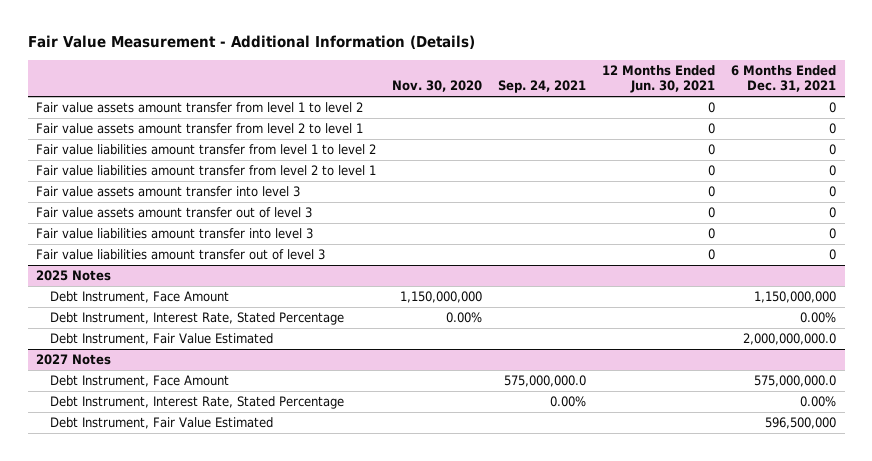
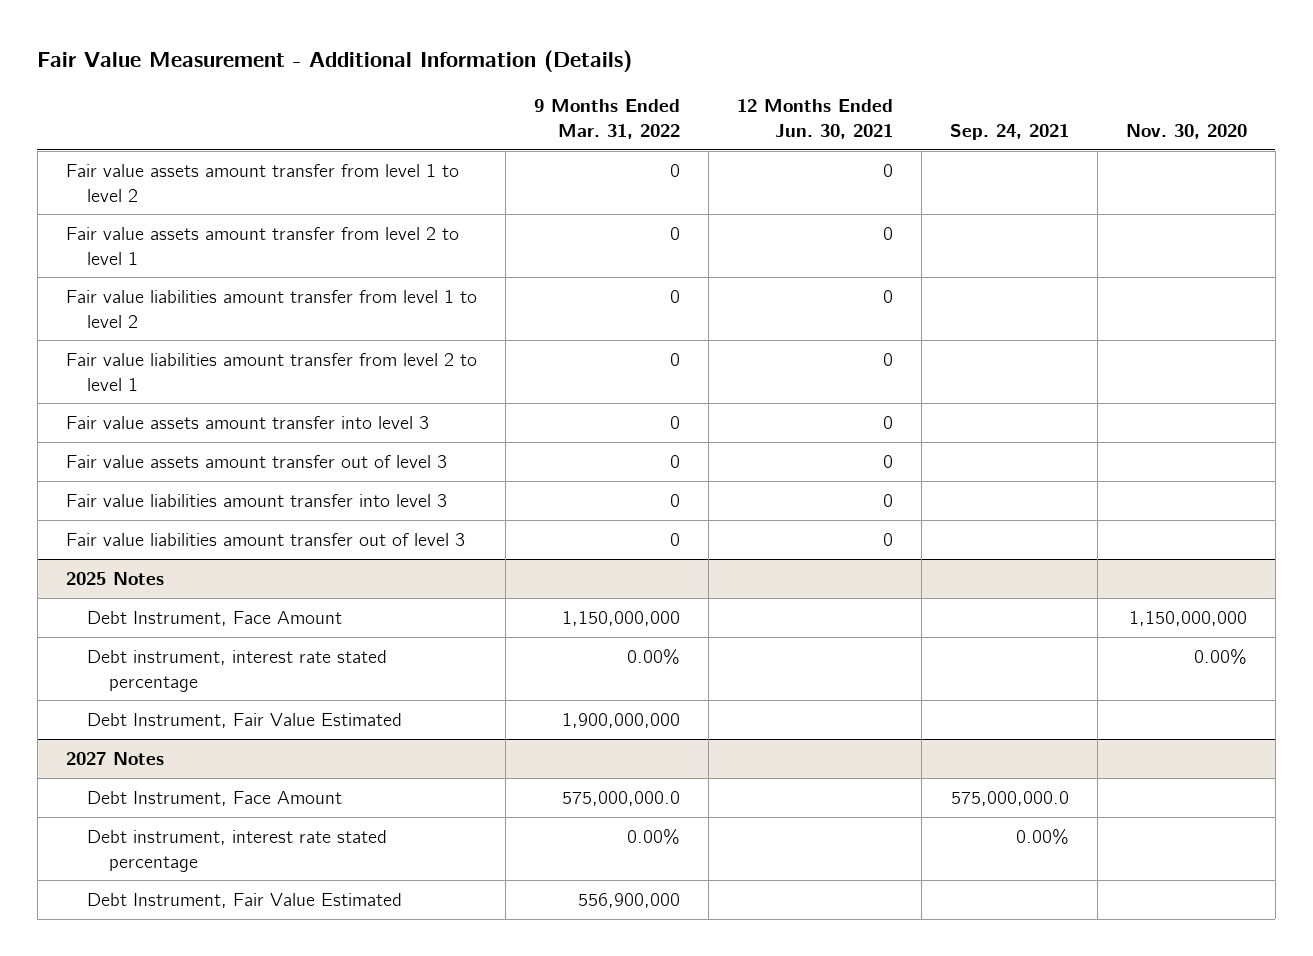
[731,64,837,93] 6 Months Ended Dec. 31, 2021 -> none
none -> [533,99,680,139] 9 Months Ended Mar. 31, 2022
[49,311,344,325] Debt Instrument, Interest Rate, Stated Percentage -> [87,650,388,692] Debt instrument, interest rate stated percentage
[49,395,344,409] Debt Instrument, Interest Rate, Stated Percentage -> [87,830,388,872] Debt instrument, interest rate stated percentage

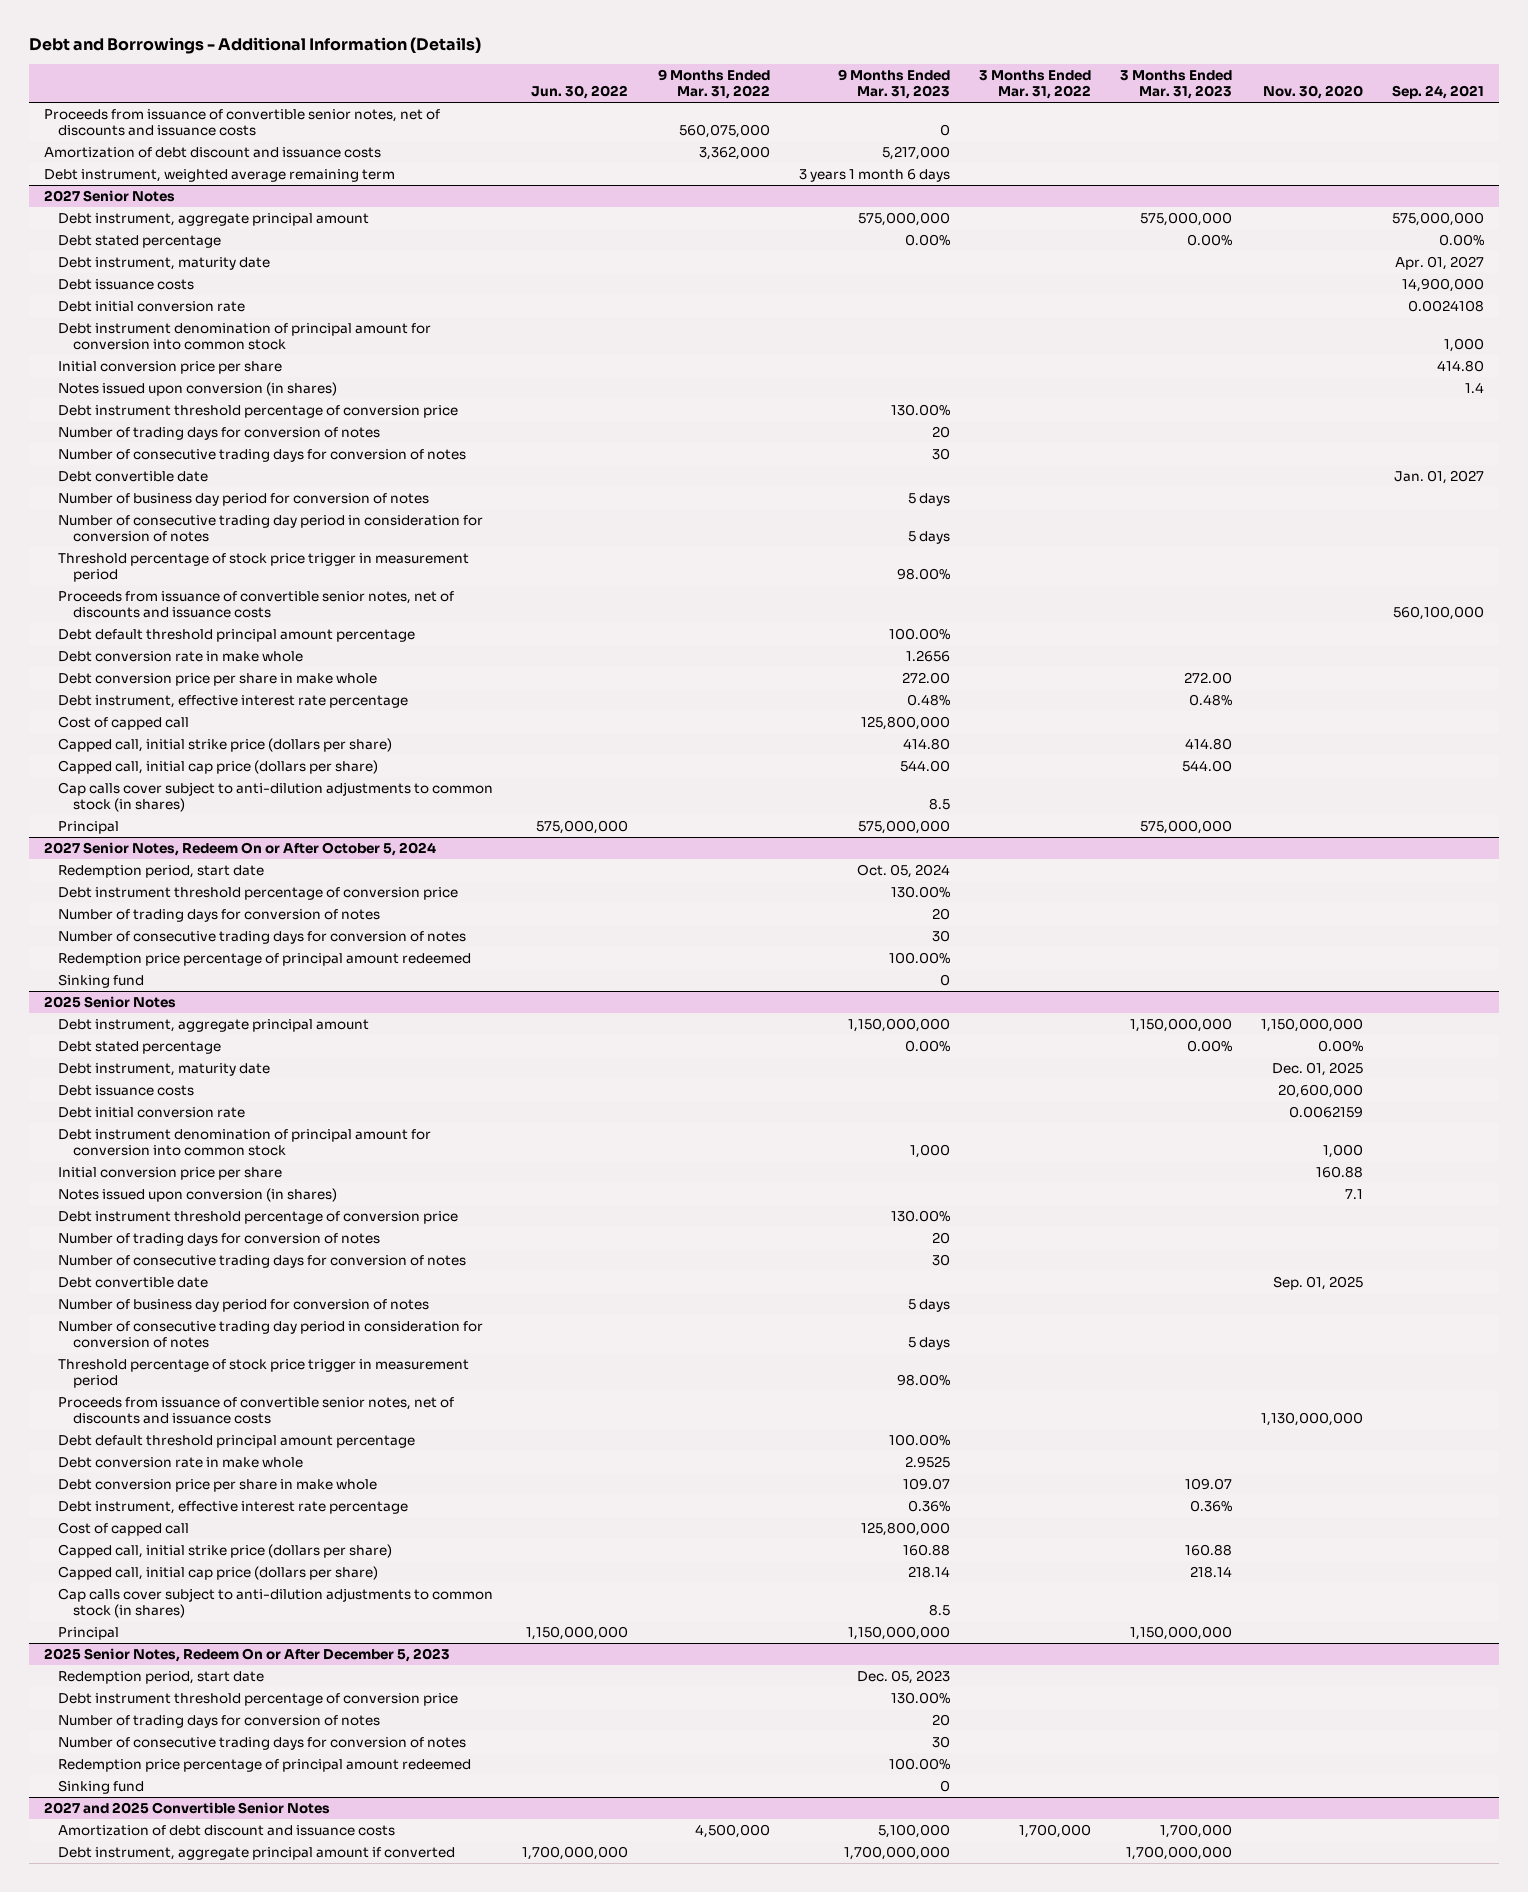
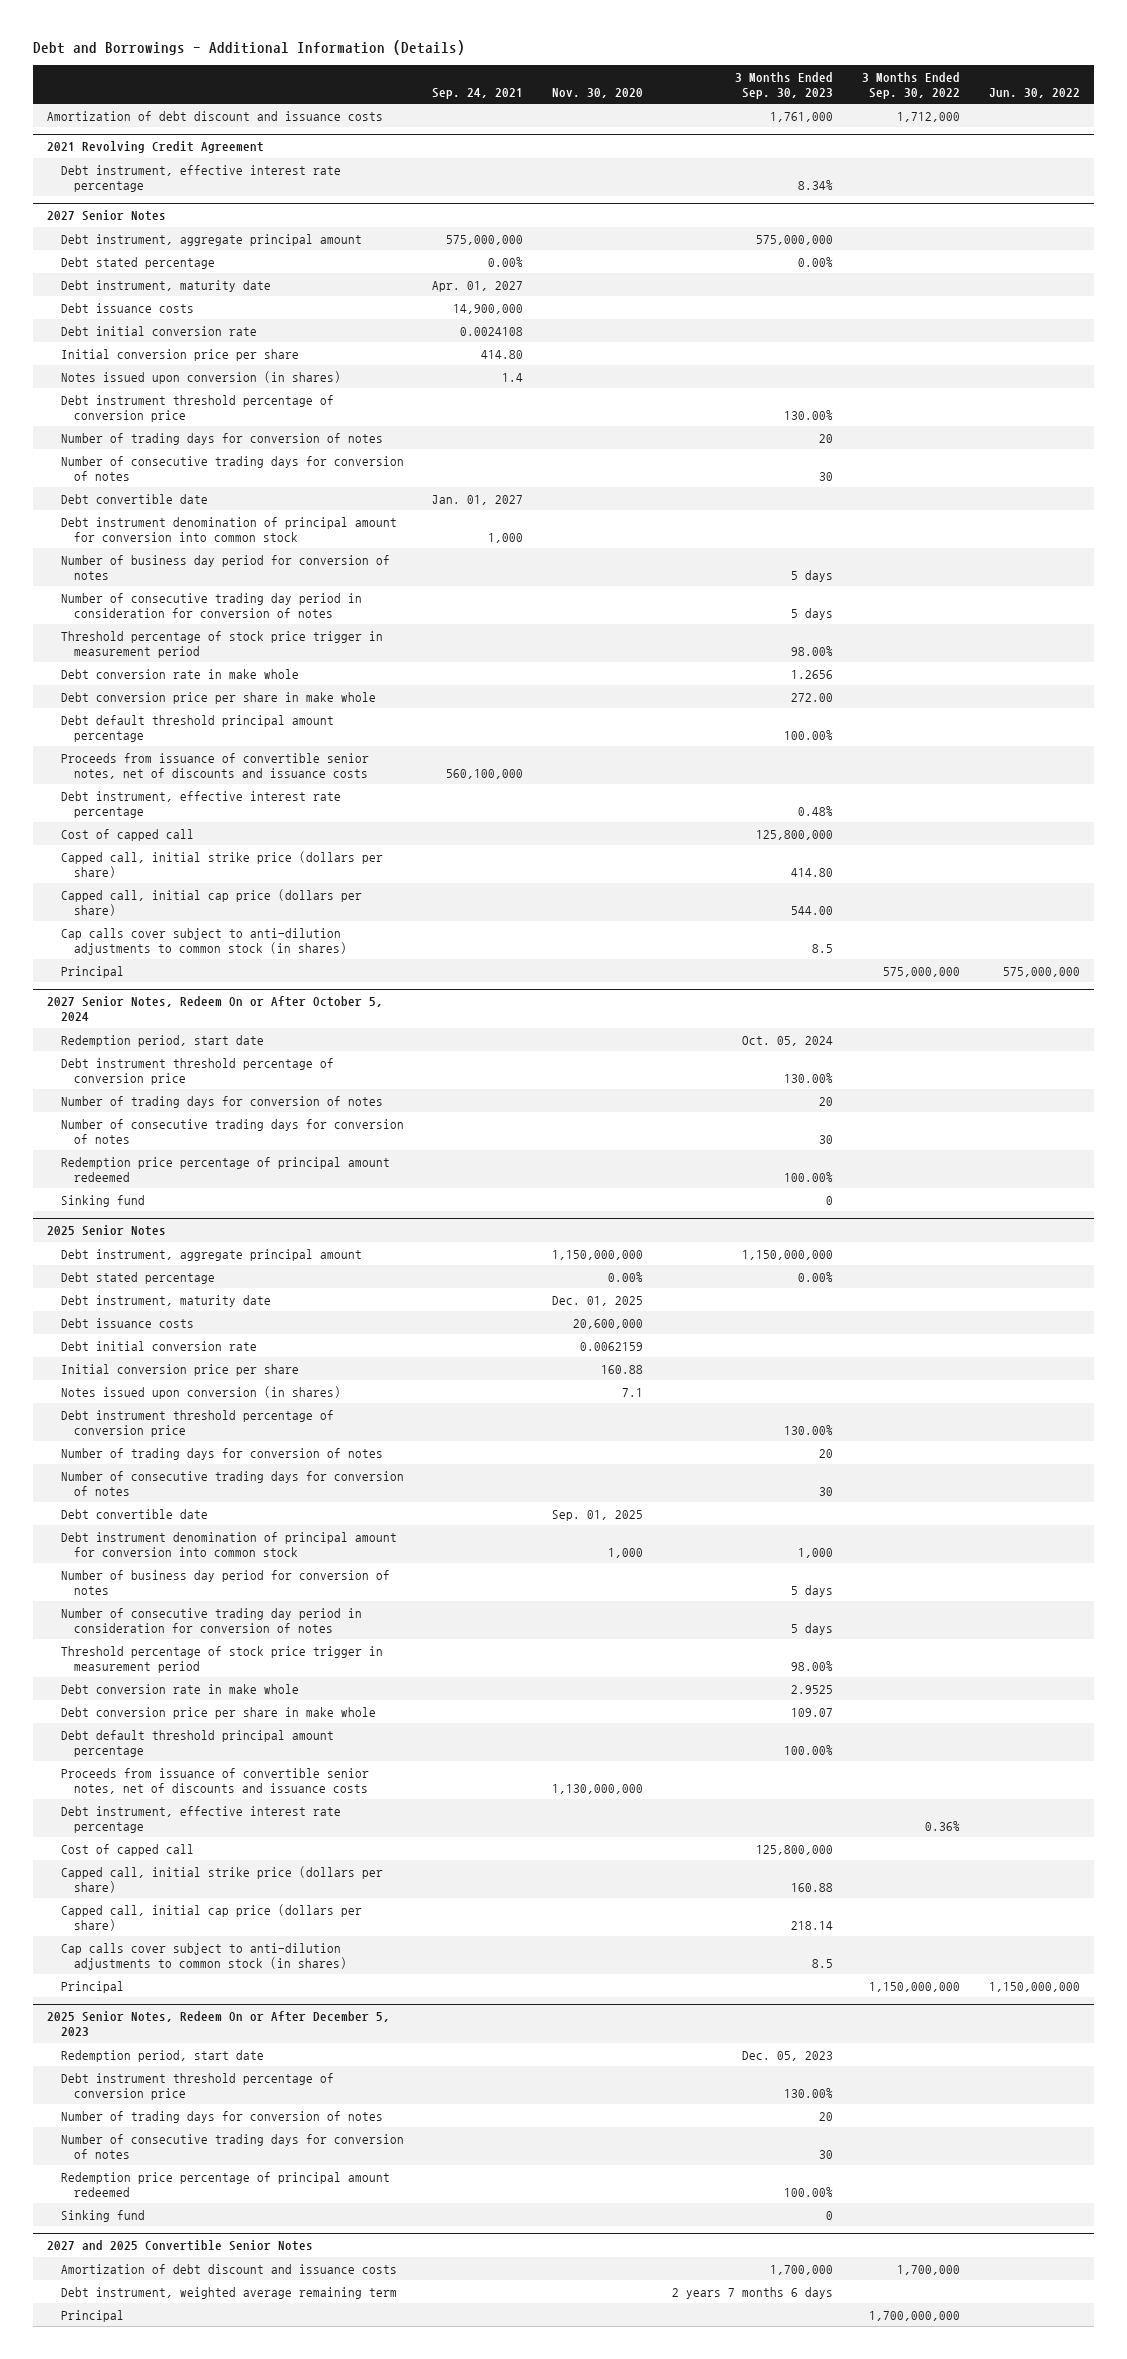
[657,69,770,100] 9 Months Ended Mar. 31, 2022 -> none
[837,69,950,100] 9 Months Ended Mar. 31, 2023 -> none
[978,70,1091,100] 3 Months Ended Mar. 31, 2022 -> none
[1120,70,1233,100] 3 Months Ended Mar. 31, 2023 -> none
none -> [735,71,834,99] 3 Months Ended Sep. 30, 2023
none -> [862,71,961,99] 3 Months Ended Sep. 30, 2022
[43,109,440,137] Proceeds from issuance of convertible senior notes, net of discounts and issuance costs -> none
[43,169,395,183] Debt instrument, weighted average remaining term -> none
none -> [47,141,265,154] 2021 Revolving Credit Agreement
none -> [60,164,341,192] Debt instrument, effective interest rate percentage
[58,323,432,351] Debt instrument denomination of principal amount for conversion into common stock -> [60,516,397,542] Debt instrument denomination of principal amount for conversion into common stock
[58,629,416,643] Debt default threshold principal amount percentage -> [60,714,334,742] Debt default threshold principal amount percentage
[58,591,455,619] Proceeds from issuance of convertible senior notes, net of discounts and issuance costs -> [60,752,369,779] Proceeds from issuance of convertible senior notes, net of discounts and issuance costs
[58,1129,432,1157] Debt instrument denomination of principal amount for conversion into common stock -> [60,1531,397,1557] Debt instrument denomination of principal amount for conversion into common stock
[58,1435,416,1449] Debt default threshold principal amount percentage -> [60,1729,334,1757] Debt default threshold principal amount percentage
[58,1397,455,1425] Proceeds from issuance of convertible senior notes, net of discounts and issuance costs -> [60,1767,369,1794] Proceeds from issuance of convertible senior notes, net of discounts and issuance costs
[58,1847,456,1861] Debt instrument, aggregate principal amount if converted -> none
none -> [60,2286,397,2299] Debt instrument, weighted average remaining term
none -> [60,2309,124,2322] Principal

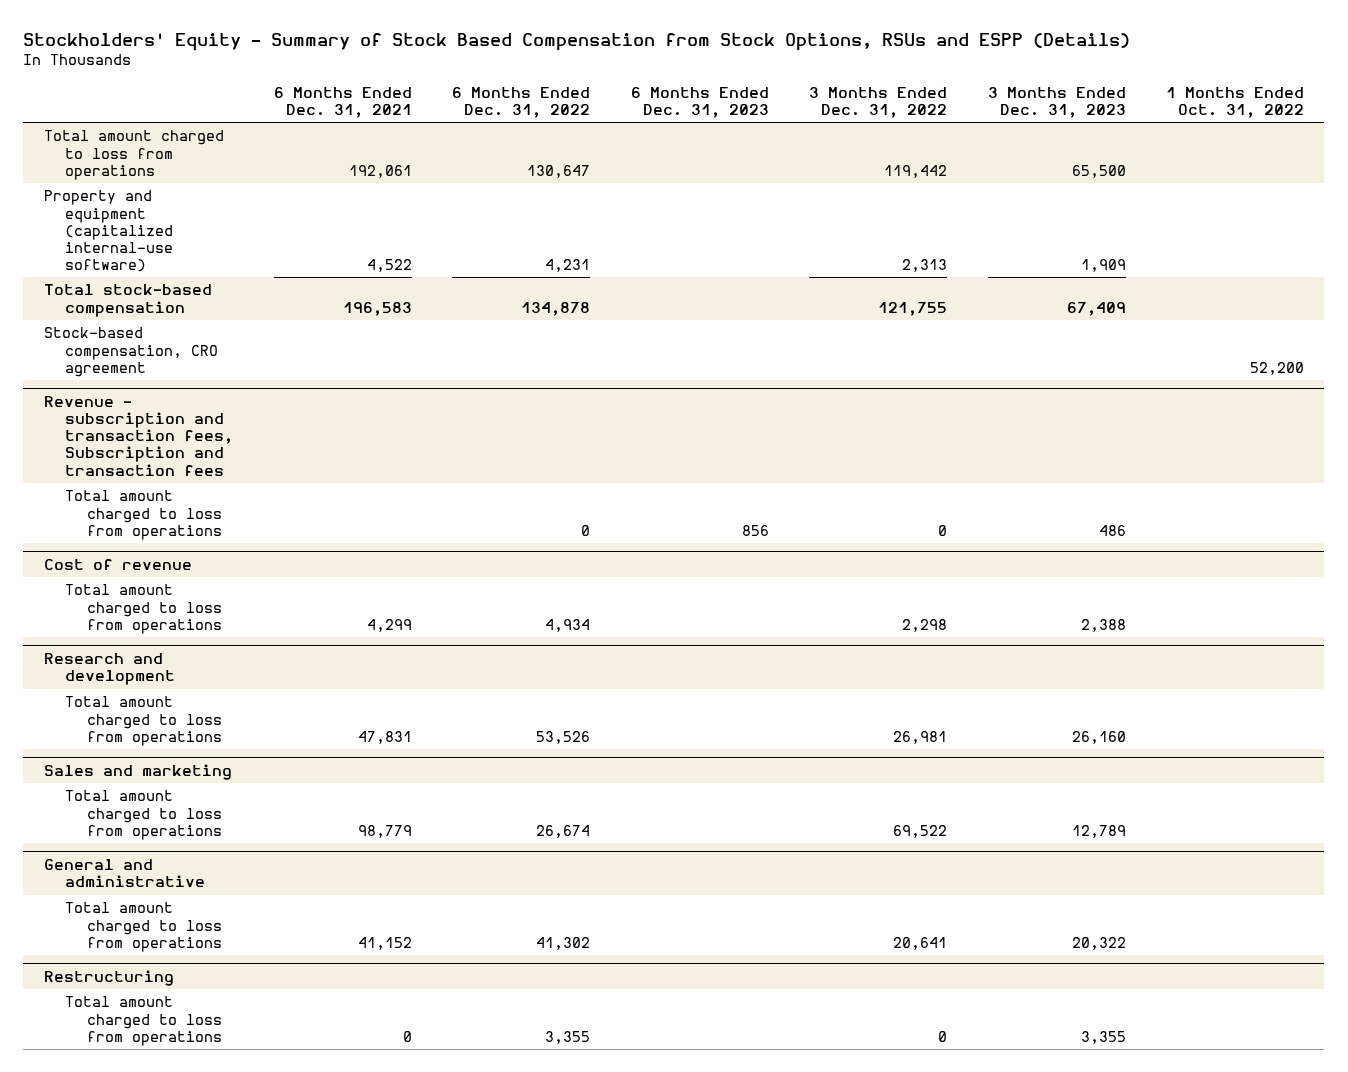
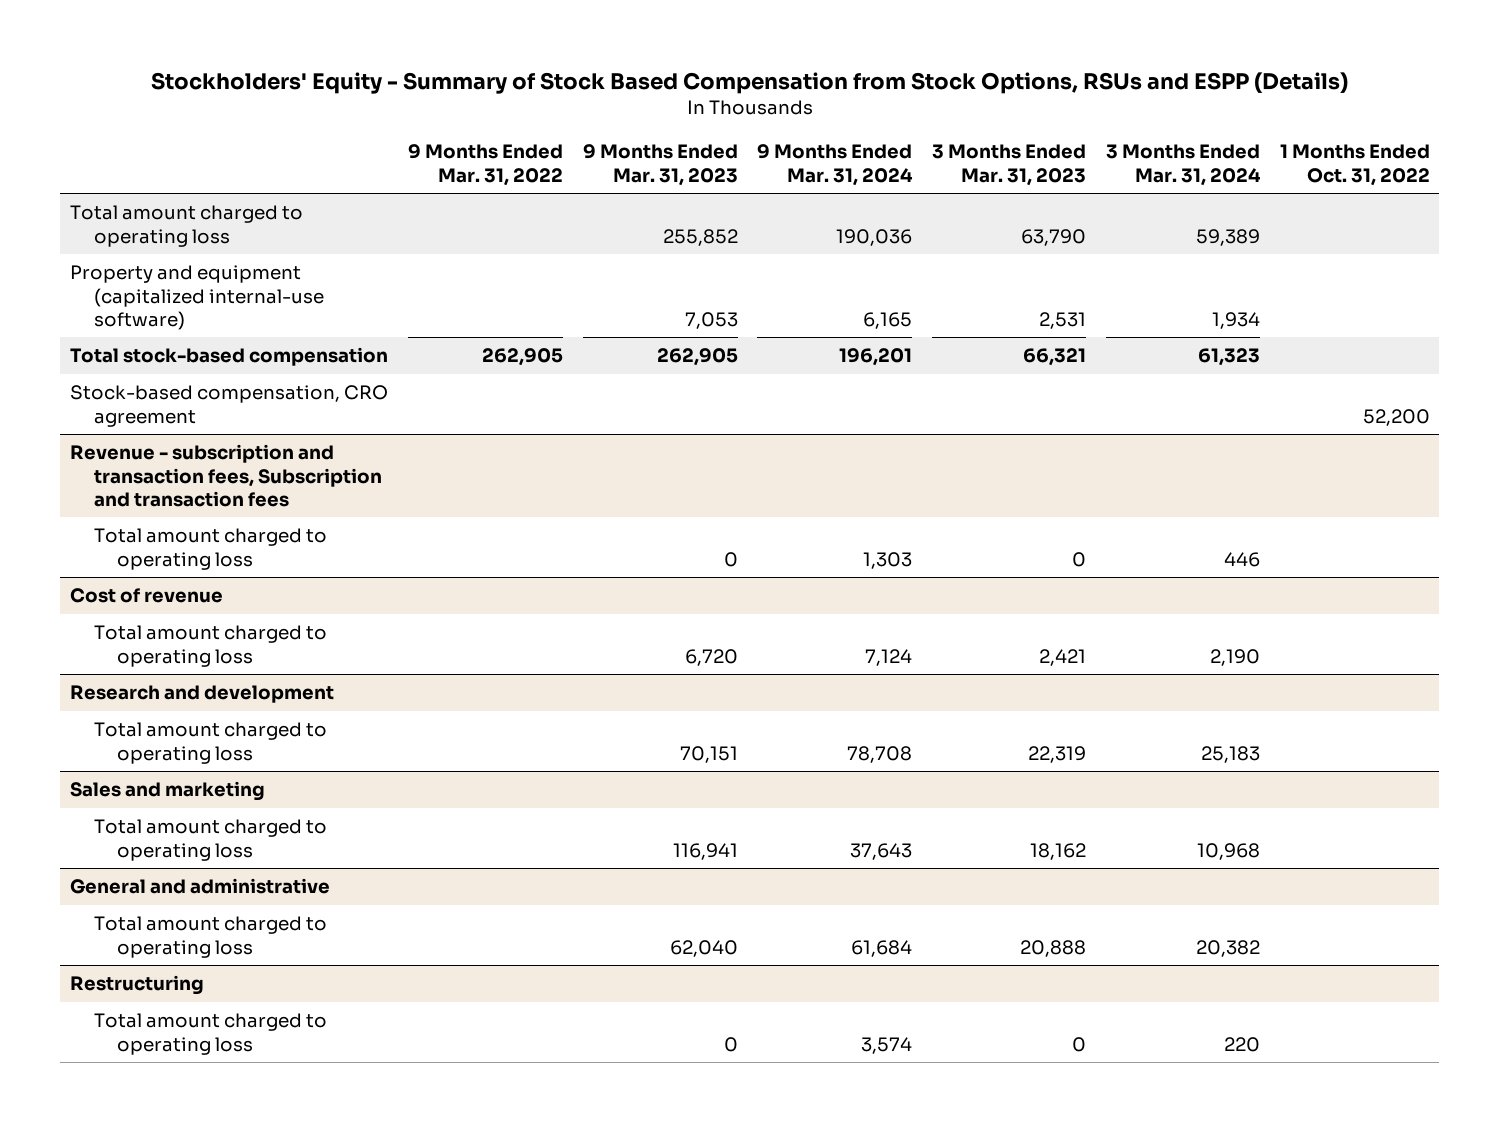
[273,86,412,118] 6 Months Ended Dec. 31, 2021 -> none
[452,86,591,118] 6 Months Ended Dec. 31, 2022 -> none
[630,86,769,118] 6 Months Ended Dec. 31, 2023 -> none
[809,86,948,118] 3 Months Ended Dec. 31, 2022 -> none
[987,86,1126,118] 3 Months Ended Dec. 31, 2023 -> none
none -> [407,144,563,186] 9 Months Ended Mar. 31, 2022
none -> [582,144,738,186] 9 Months Ended Mar. 31, 2023
none -> [757,144,914,186] 9 Months Ended Mar. 31, 2024
none -> [932,144,1087,186] 3 Months Ended Mar. 31, 2023
none -> [1105,144,1261,186] 3 Months Ended Mar. 31, 2024
[43,130,224,180] Total amount charged to loss from operations -> [70,205,304,247] Total amount charged to operating loss
[65,490,223,540] Total amount charged to loss from operations -> [93,528,327,570] Total amount charged to operating loss
[65,584,223,634] Total amount charged to loss from operations -> [93,625,327,667] Total amount charged to operating loss
[65,696,223,746] Total amount charged to loss from operations -> [93,722,327,764] Total amount charged to operating loss
[65,790,223,840] Total amount charged to loss from operations -> [93,819,327,861] Total amount charged to operating loss
[65,902,223,952] Total amount charged to loss from operations -> [93,916,327,958] Total amount charged to operating loss
[65,996,223,1046] Total amount charged to loss from operations -> [93,1013,327,1055] Total amount charged to operating loss

